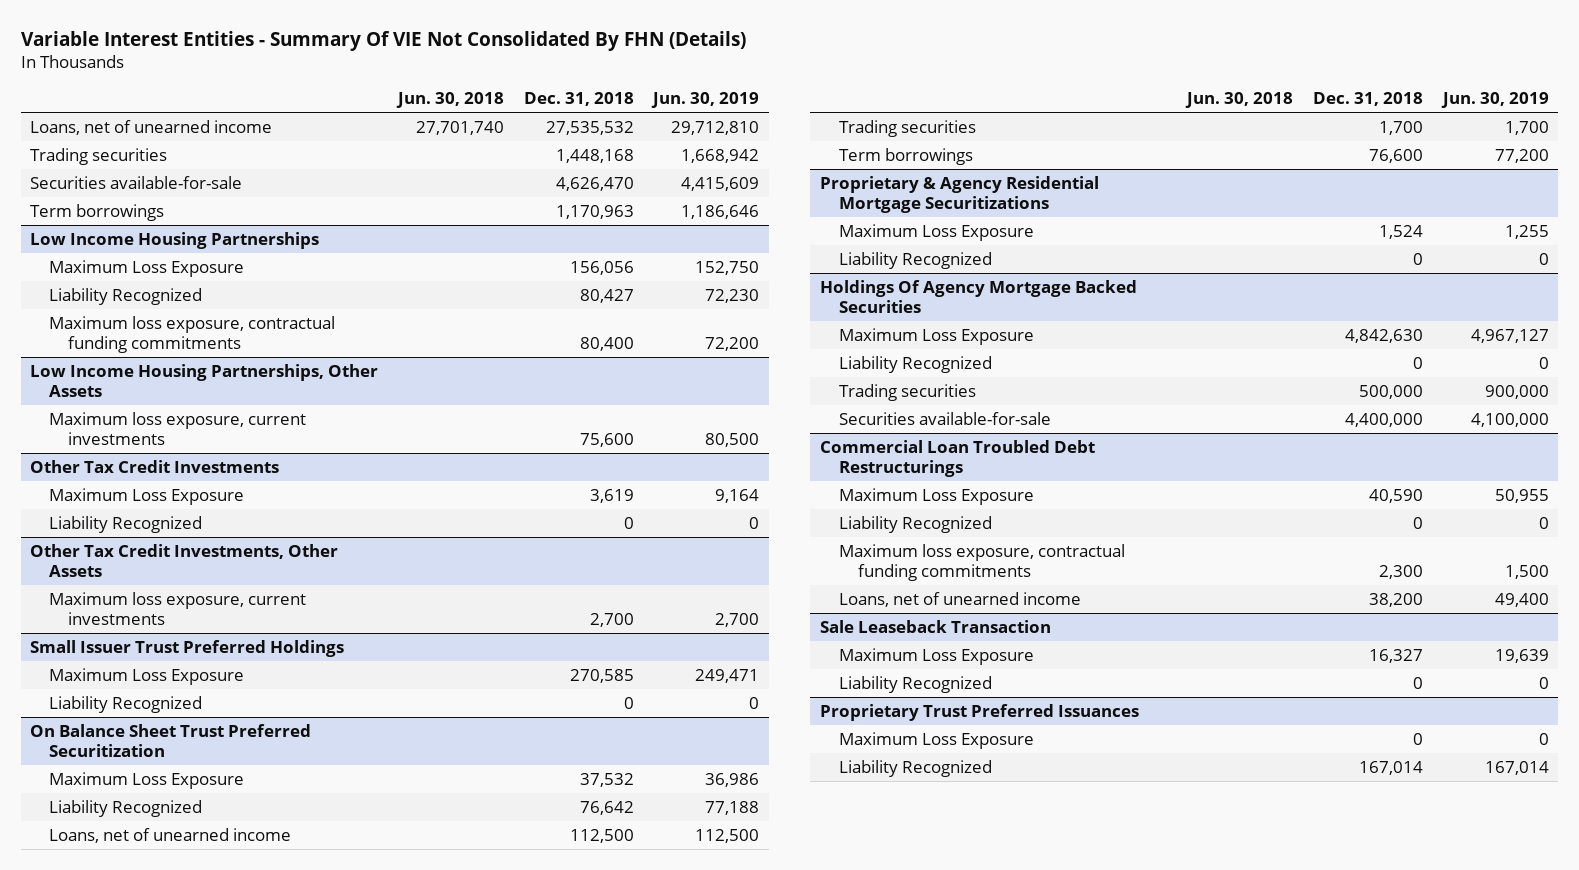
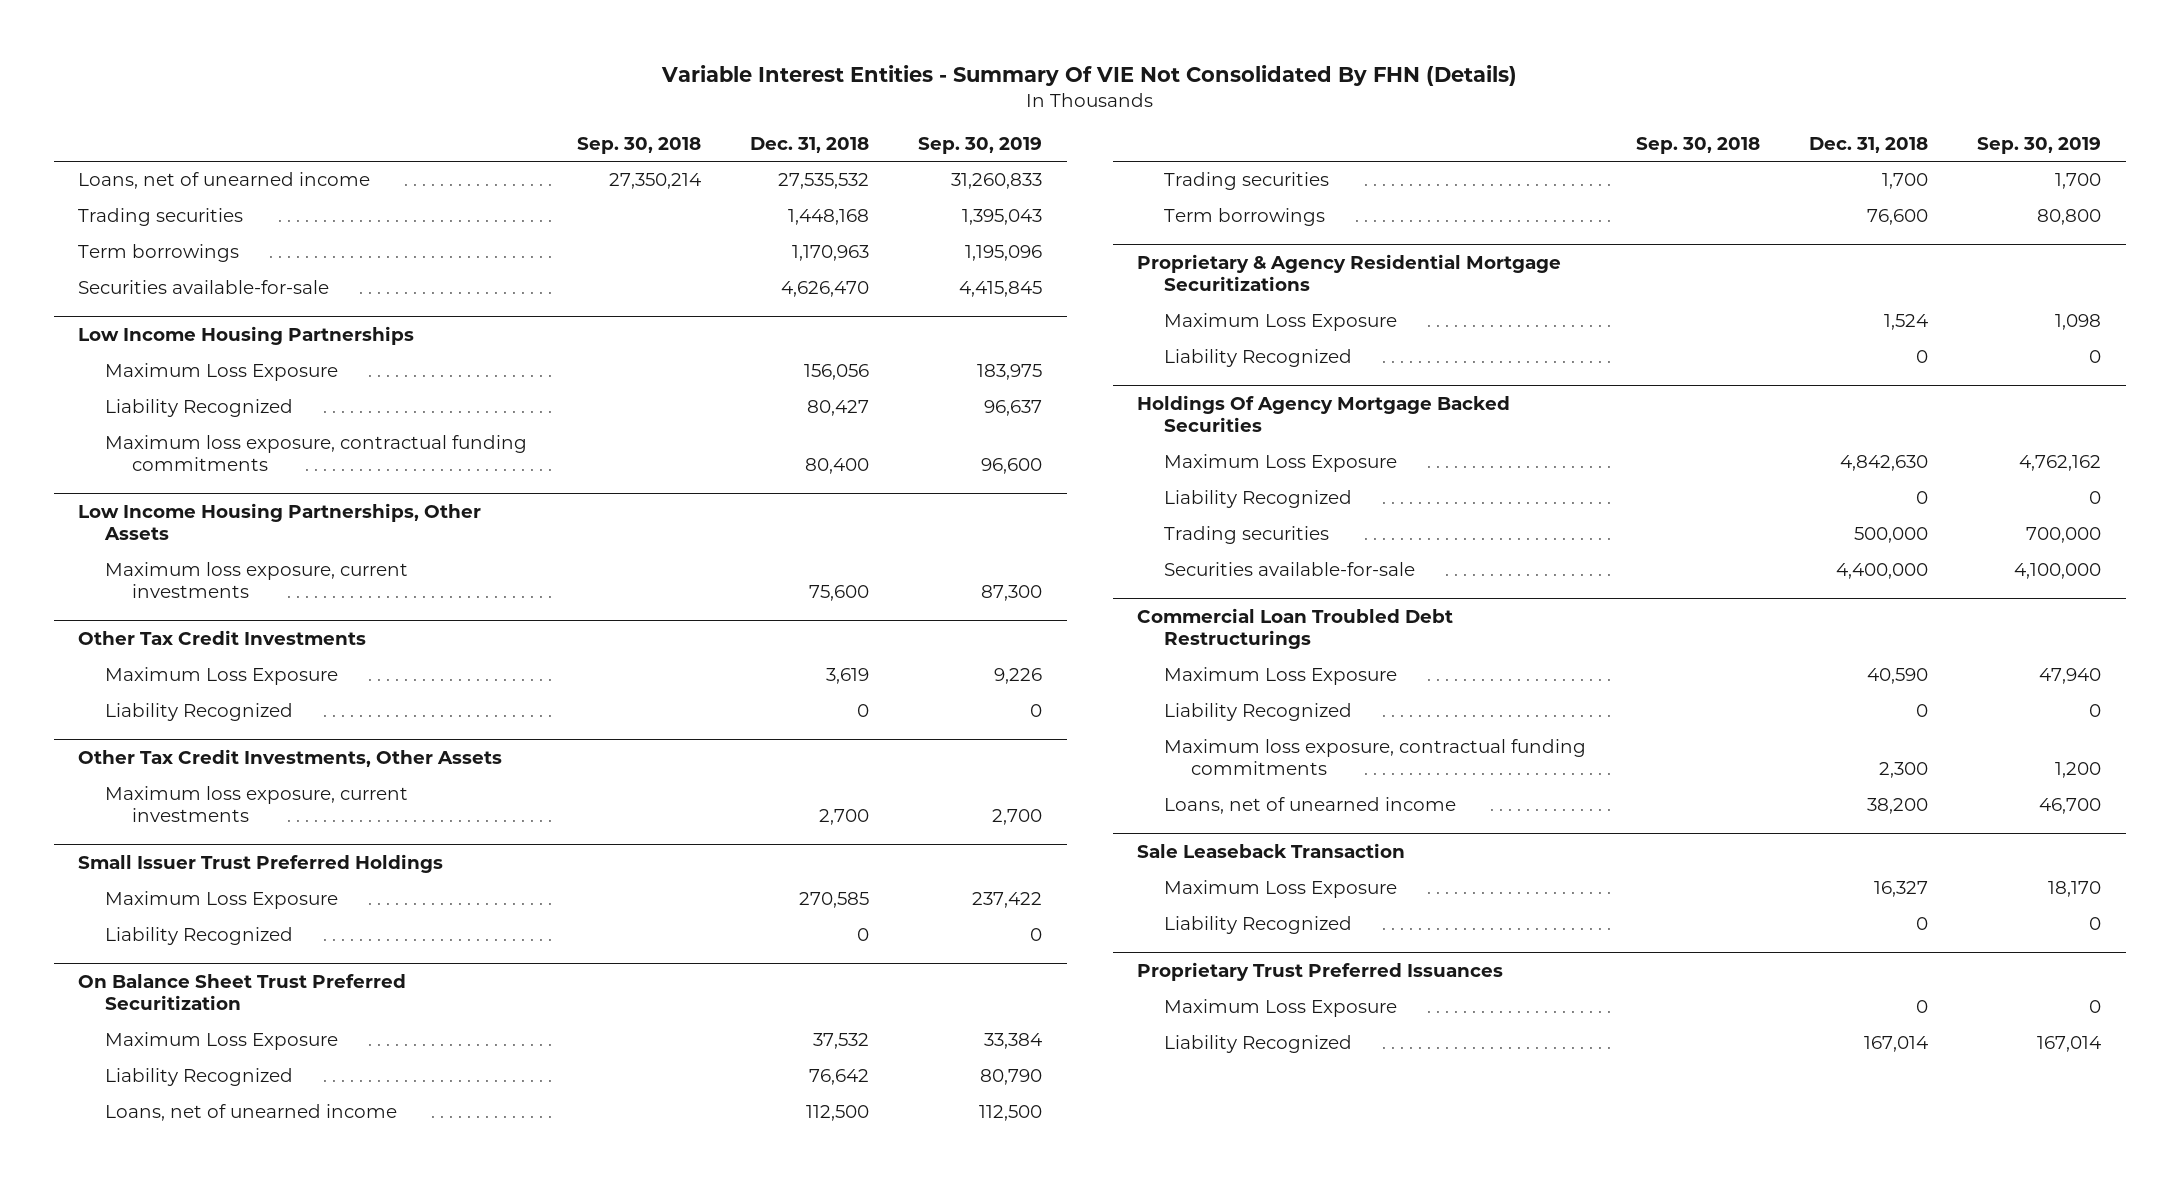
[396,92,505,109] Jun. 30, 2018 -> none
[651,92,760,109] Jun. 30, 2019 -> none
none -> [576,136,701,154] Sep. 30, 2018
none -> [918,136,1043,154] Sep. 30, 2019
[30,175,243,189] Securities available-for-sale -> [78,280,330,295] Securities available-for-sale

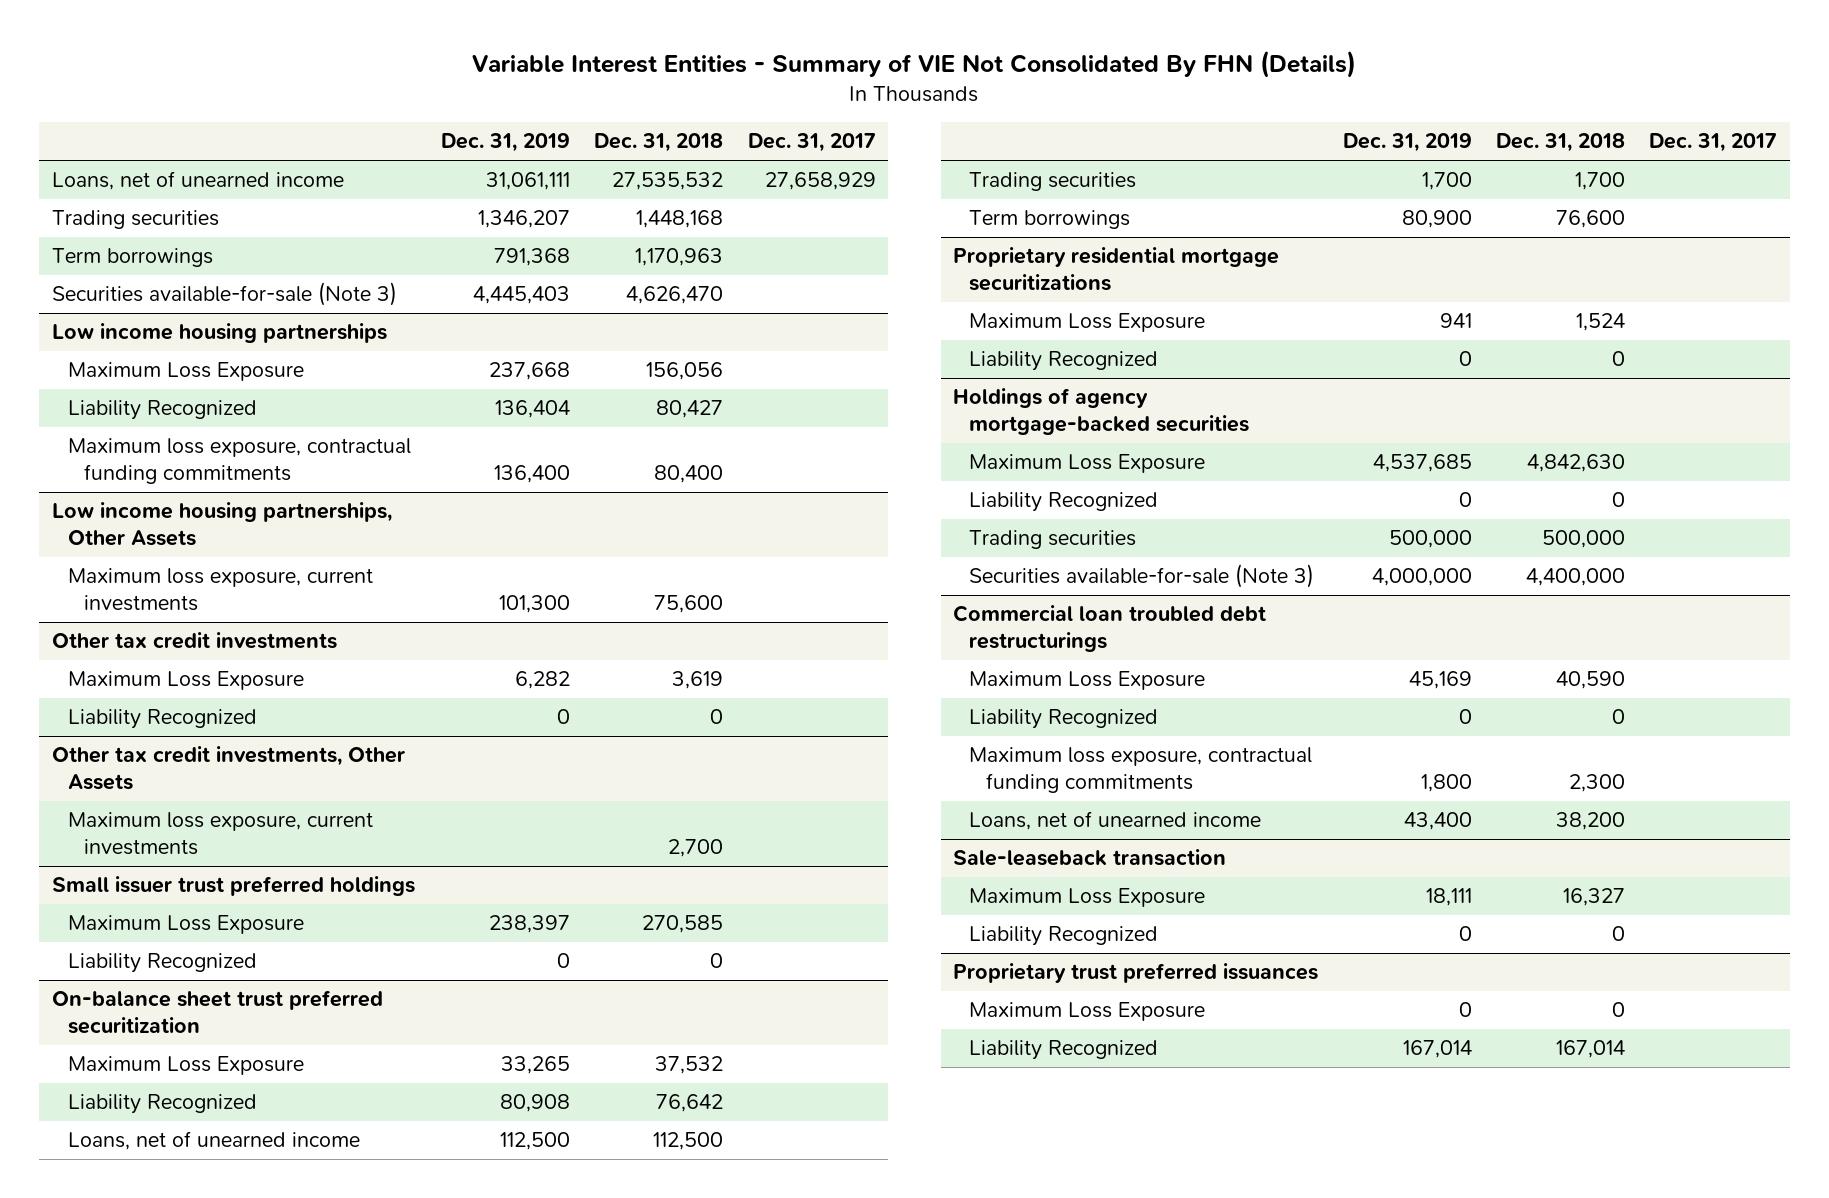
[660,65,1517,87] Variable Interest Entities - Summary Of VIE Not Consolidated By FHN (Details) -> [472,50,1357,79] Variable Interest Entities - Summary of VIE Not Consolidated By FHN (Details)
[576,136,701,154] Sep. 30, 2018 -> none
[918,136,1043,154] Sep. 30, 2019 -> none
none -> [440,133,570,153] Dec. 31, 2019
none -> [747,133,876,153] Dec. 31, 2017
[78,280,330,295] Securities available-for-sale -> [51,282,397,307] Securities available-for-sale (Note 3)
[78,326,415,346] Low Income Housing Partnerships -> [51,323,387,344] Low income housing partnerships
[78,503,482,540] Low Income Housing Partnerships, Other Assets -> [51,502,392,547] Low income housing partnerships, Other Assets
[78,630,367,646] Other Tax Credit Investments -> [51,632,337,650] Other tax credit investments
[78,749,503,768] Other Tax Credit Investments, Other Assets -> [51,746,405,791] Other tax credit investments, Other Assets
[78,854,444,874] Small Issuer Trust Preferred Holdings -> [51,876,415,897] Small issuer trust preferred holdings
[78,974,407,1010] On Balance Sheet Trust Preferred Securitization -> [51,990,383,1035] On-balance sheet trust preferred securitization
[1137,254,1562,291] Proprietary & Agency Residential Mortgage Securitizations -> [953,247,1280,292] Proprietary residential mortgage securitizations
[1137,395,1511,432] Holdings Of Agency Mortgage Backed Securities -> [953,388,1250,436] Holdings of agency mortgage-backed securities
[1164,562,1416,577] Securities available-for-sale -> [969,564,1315,589] Securities available-for-sale (Note 3)
[1137,608,1454,649] Commercial Loan Troubled Debt Restructurings -> [953,605,1267,653] Commercial loan troubled debt restructurings
[1137,843,1406,859] Sale Leaseback Transaction -> [953,849,1227,867] Sale-leaseback transaction
[1137,962,1504,982] Proprietary Trust Preferred Issuances -> [953,963,1319,984] Proprietary trust preferred issuances

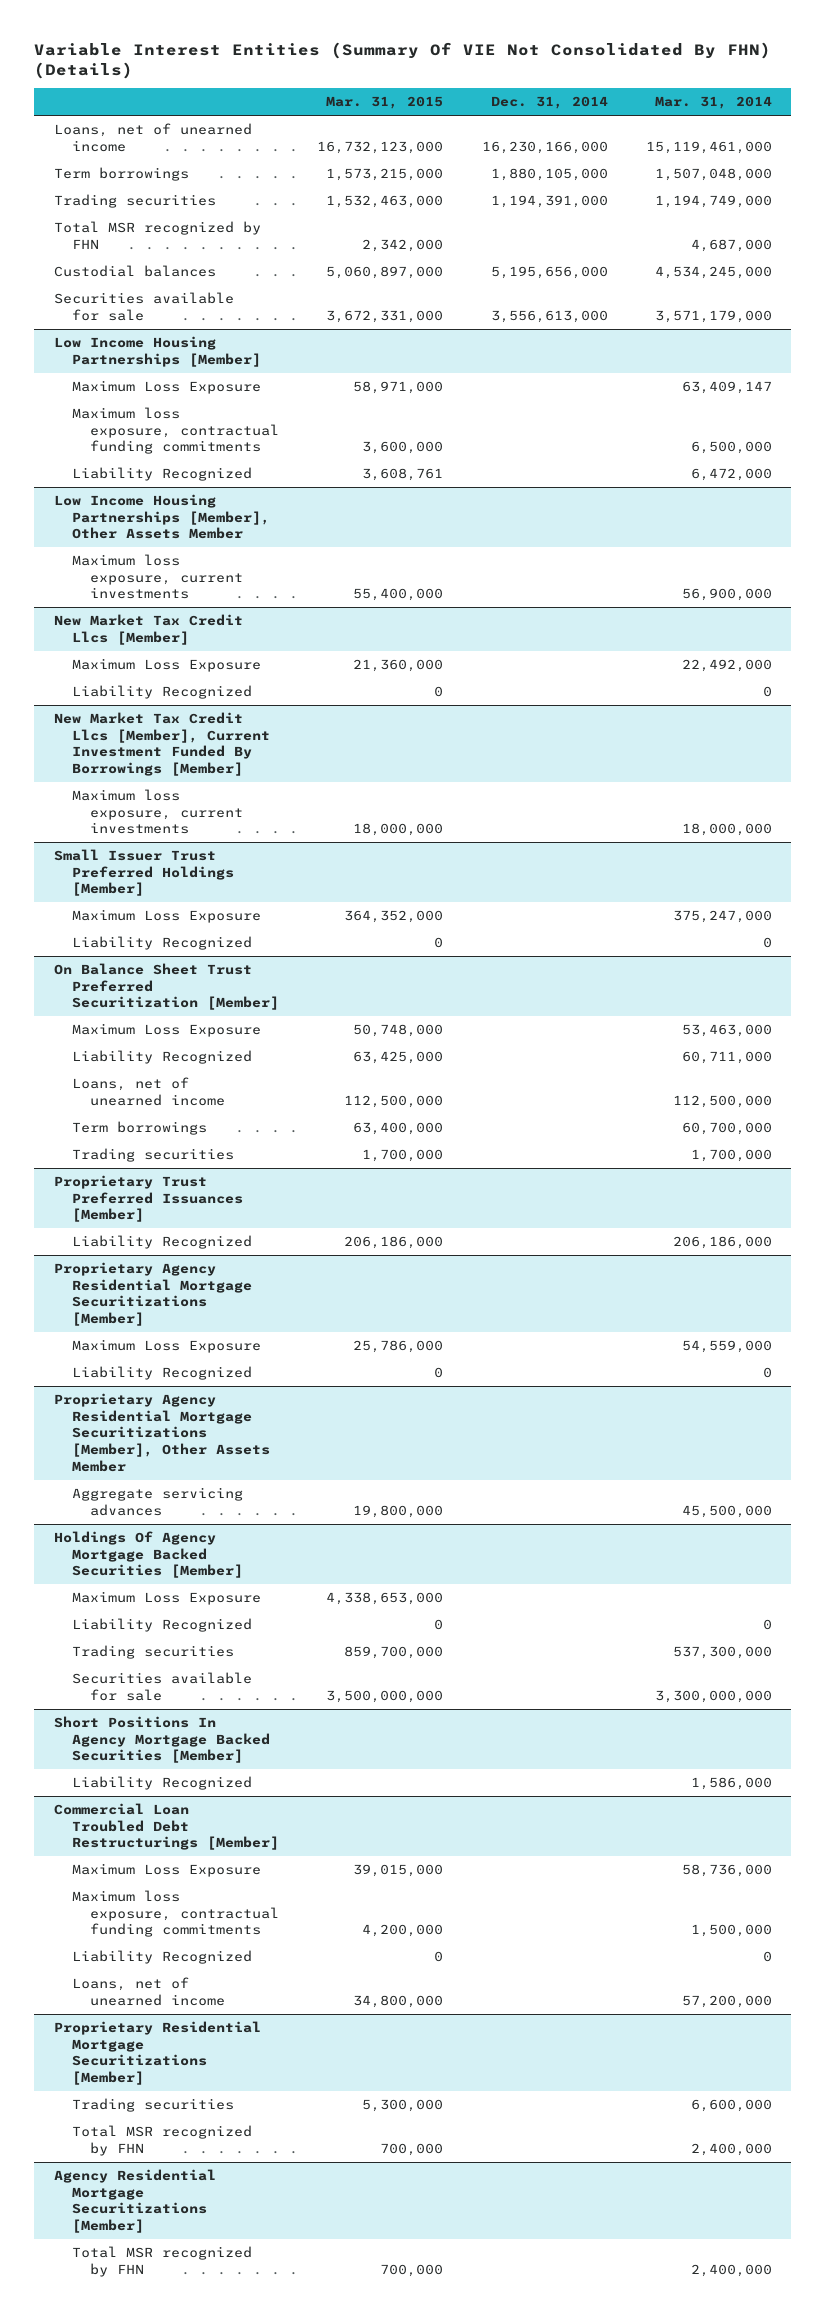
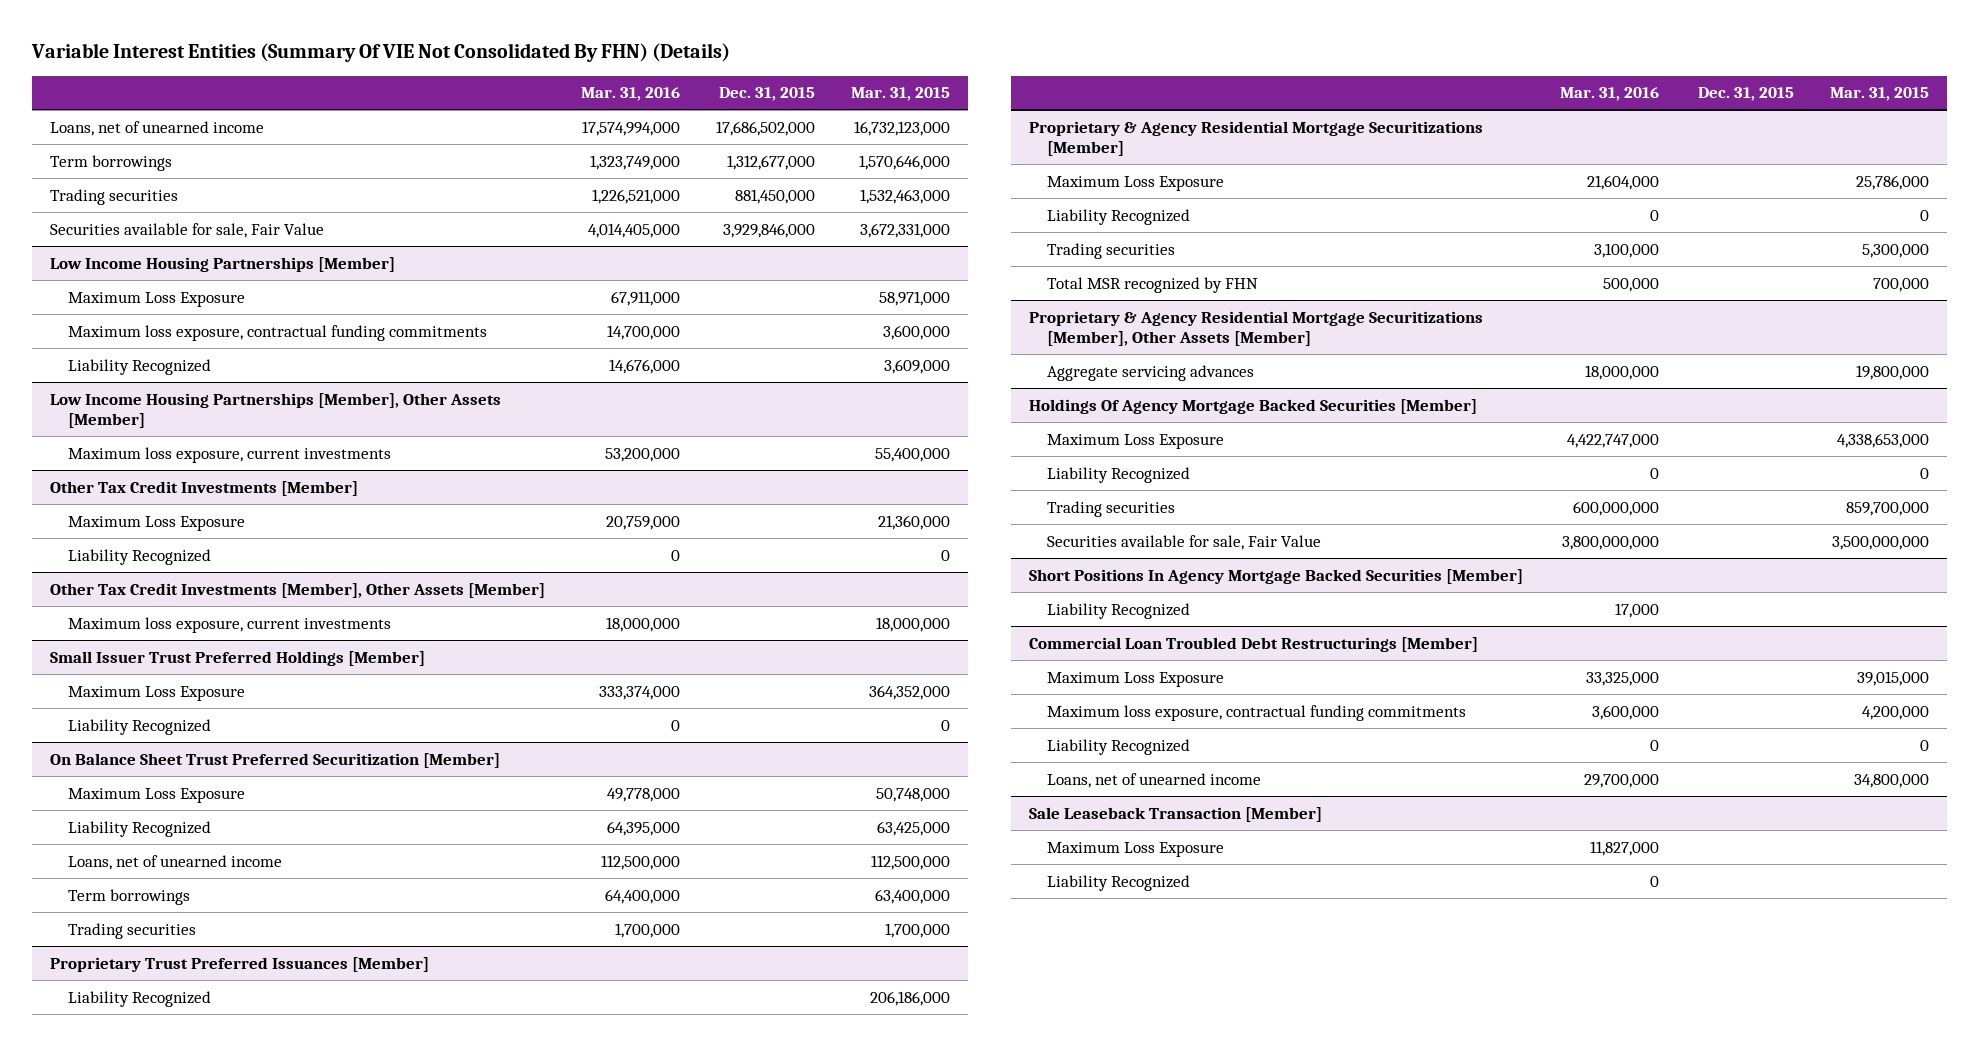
[490,96,608,110] Dec. 31, 2014 -> none
[655,96,773,110] Mar. 31, 2014 -> none
none -> [580,87,680,102] Mar. 31, 2016
none -> [719,87,816,102] Dec. 31, 2015
[326,168,444,182] 1,573,215,000 -> [859,154,951,170] 1,570,646,000
[53,221,261,249] Total MSR recognized by FHN -> none
[53,265,216,278] Custodial balances -> none
[53,292,234,321] Securities available for sale -> [49,222,324,238] Securities available for sale, Fair Value
[362,468,444,482] 3,608,761 -> [884,358,951,374] 3,609,000
[53,494,270,540] Low Income Housing Partnerships [Member], Other Assets Member -> [49,392,501,428] Low Income Housing Partnerships [Member], Other Assets [Member]
[53,614,243,645] New Market Tax Credit Llcs [Member] -> none
none -> [49,480,358,496] Other Tax Credit Investments [Member]
[53,712,270,777] New Market Tax Credit Llcs [Member], Current Investment Funded By Borrowings [Member] -> none
none -> [49,582,545,598] Other Tax Credit Investments [Member], Other Assets [Member]
[53,1262,252,1327] Proprietary Agency Residential Mortgage Securitizations [Member] -> [1028,120,1483,156] Proprietary & Agency Residential Mortgage Securitizations [Member]
none -> [1046,242,1175,259] Trading securities
none -> [1046,276,1258,293] Total MSR recognized by FHN
[53,1393,270,1472] Proprietary Agency Residential Mortgage Securitizations [Member], Other Assets Member -> [1028,310,1483,346] Proprietary & Agency Residential Mortgage Securitizations [Member], Other Assets [Member]
[71,1672,252,1701] Securities available for sale -> [1046,534,1321,550] Securities available for sale, Fair Value
[53,2021,261,2086] Proprietary Residential Mortgage Securitizations [Member] -> none
[71,2098,234,2113] Trading securities -> none
[71,2125,252,2156] Total MSR recognized by FHN -> none
[53,2169,216,2234] Agency Residential Mortgage Securitizations [Member] -> none
[71,2246,252,2277] Total MSR recognized by FHN -> none
none -> [1028,806,1322,822] Sale Leaseback Transaction [Member]
none -> [1046,841,1224,857] Maximum Loss Exposure
none -> [1046,874,1190,891] Liability Recognized

